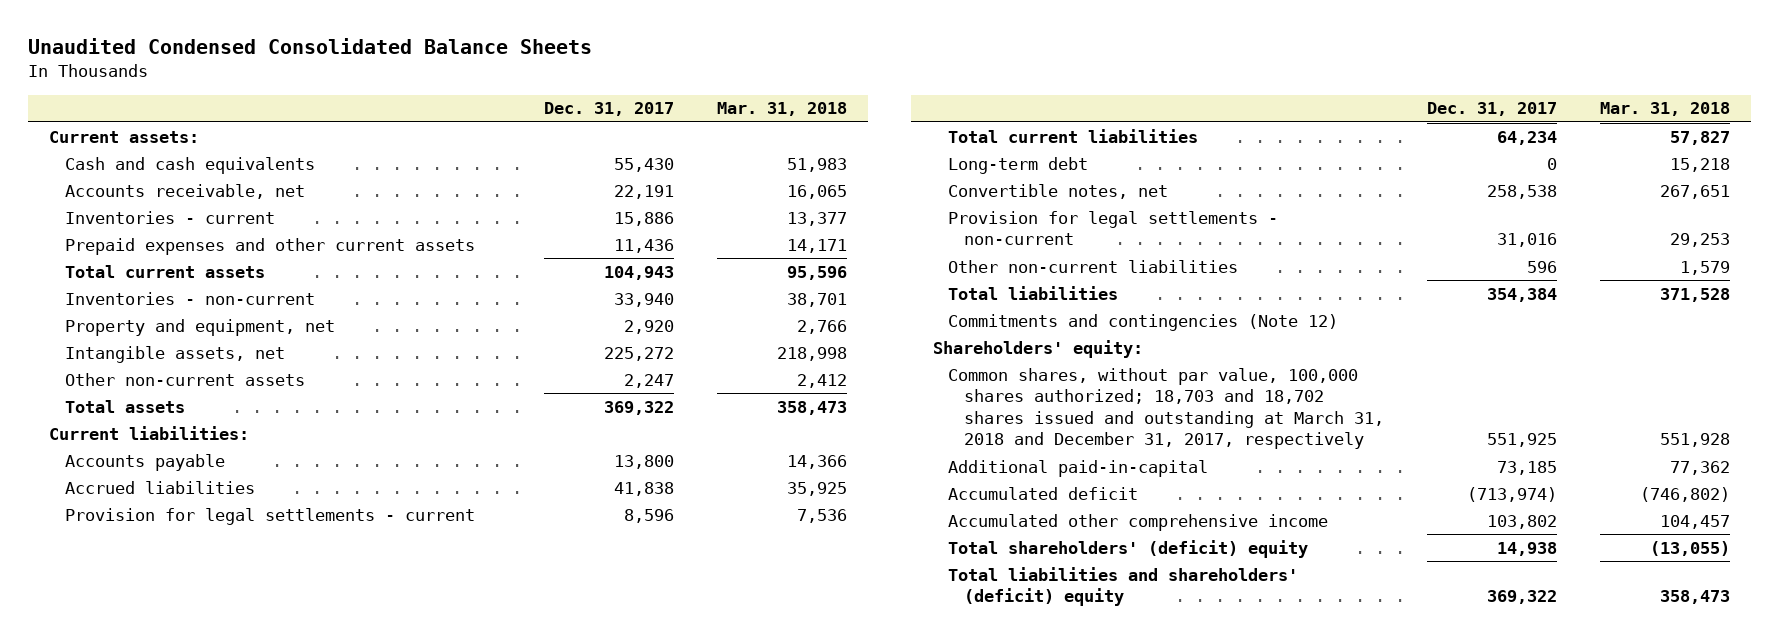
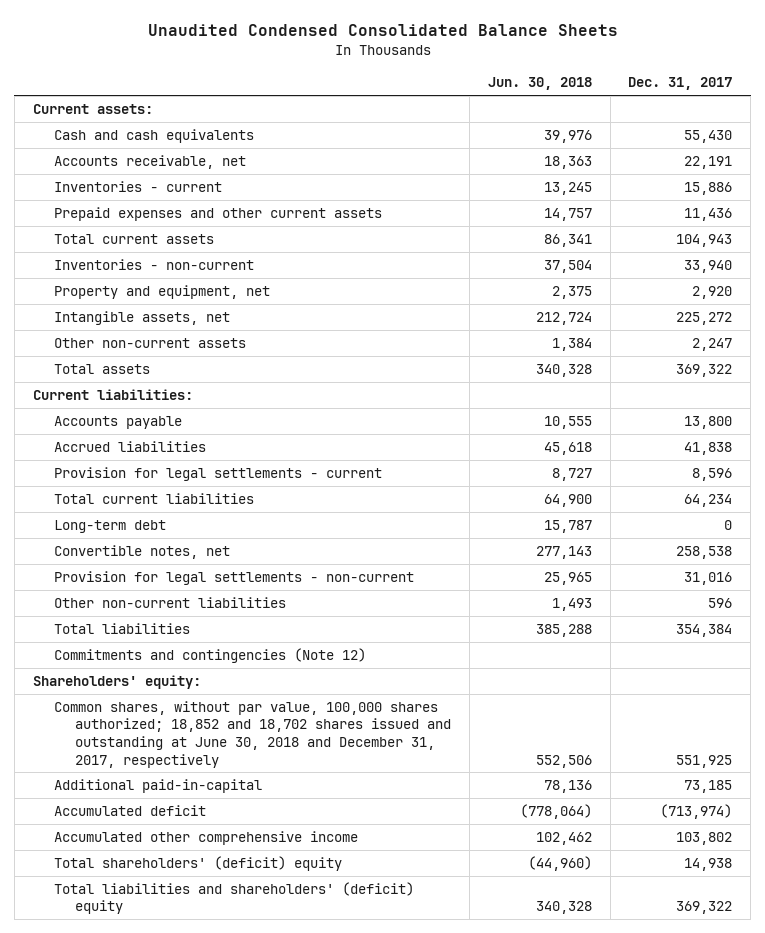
[716,102,847,117] Mar. 31, 2018 -> none
none -> [487,77,592,91] Jun. 30, 2018
[948,367,1384,450] Common shares, without par value, 100,000 shares authorized; 18,703 and 18,702 shares issued and outstanding at March 31, 2018 and December 31, 2017, respectively -> [53,700,451,768] Common shares, without par value, 100,000 shares authorized; 18,852 and 18,702 shares issued and outstanding at June 30, 2018 and December 31, 2017, respectively

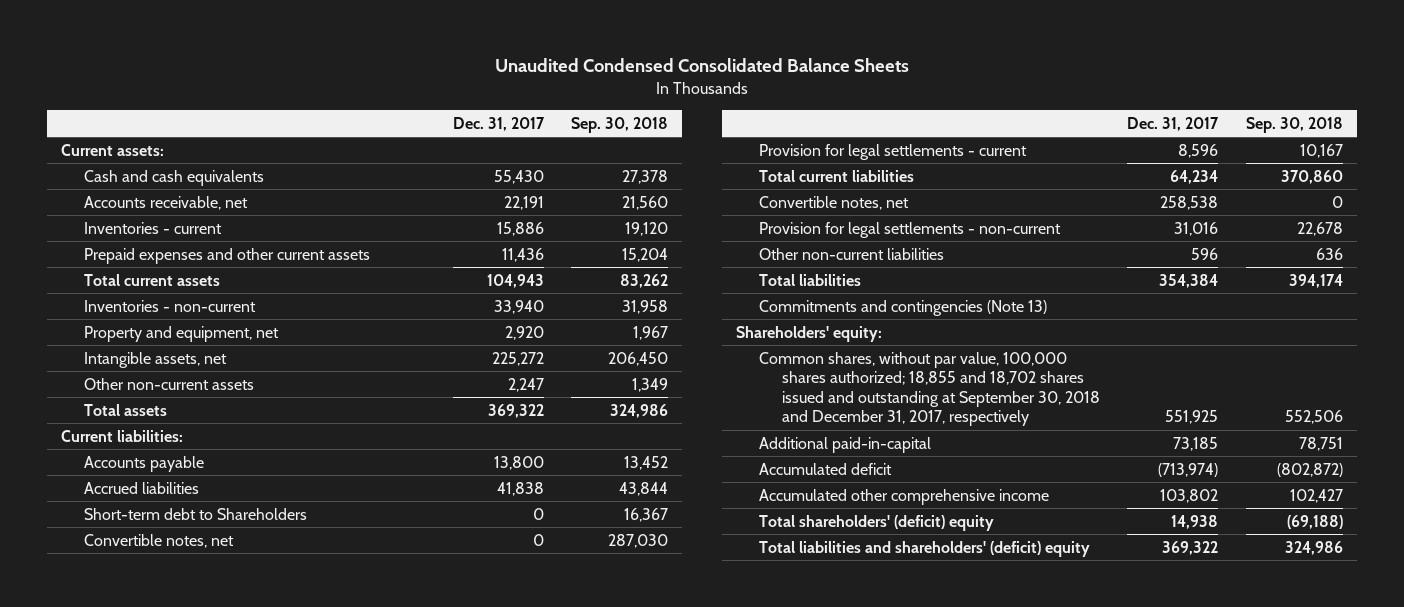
[487,77,592,91] Jun. 30, 2018 -> none
none -> [571,116,669,133] Sep. 30, 2018
none -> [84,507,308,520] Short-term debt to Shareholders
none -> [84,533,235,548] Convertible notes, net
[53,519,166,533] Long-term debt -> none
[53,647,366,663] Commitments and contingencies (Note 12) -> [758,299,1047,316] Commitments and contingencies (Note 13)
[53,700,451,768] Common shares, without par value, 100,000 shares authorized; 18,852 and 18,702 shares issued and outstanding at June 30, 2018 and December 31, 2017, respectively -> [758,351,1101,427] Common shares, without par value, 100,000 shares authorized; 18,855 and 18,702 shares issued and outstanding at September 30, 2018 and December 31, 2017, respectively

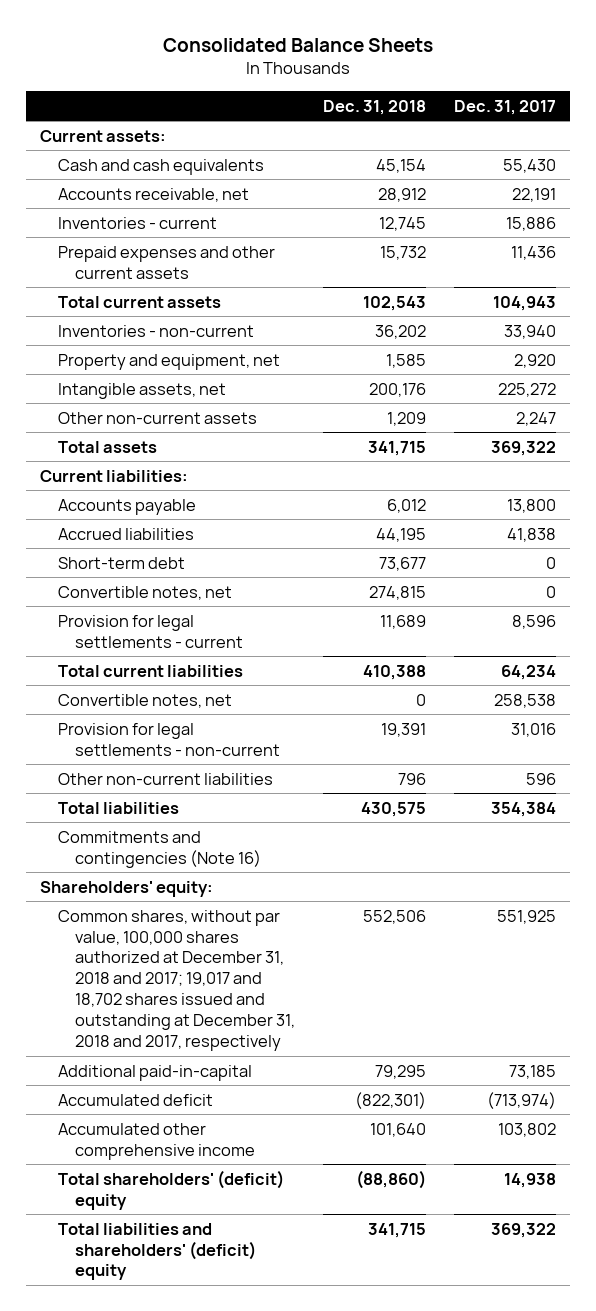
[495,58,910,73] Unaudited Condensed Consolidated Balance Sheets -> [163,37,434,52] Consolidated Balance Sheets
[571,116,669,133] Sep. 30, 2018 -> none
none -> [322,99,426,115] Dec. 31, 2018
[84,507,308,520] Short-term debt to Shareholders -> [57,556,185,569] Short-term debt
[758,299,1047,316] Commitments and contingencies (Note 13) -> [57,830,261,868] Commitments and contingencies (Note 16)
[758,351,1101,427] Common shares, without par value, 100,000 shares authorized; 18,855 and 18,702 shares issued and outstanding at September 30, 2018 and December 31, 2017, respectively -> [57,909,295,1051] Common shares, without par value, 100,000 shares authorized at December 31, 2018 and 2017; 19,017 and 18,702 shares issued and outstanding at December 31, 2018 and 2017, respectively

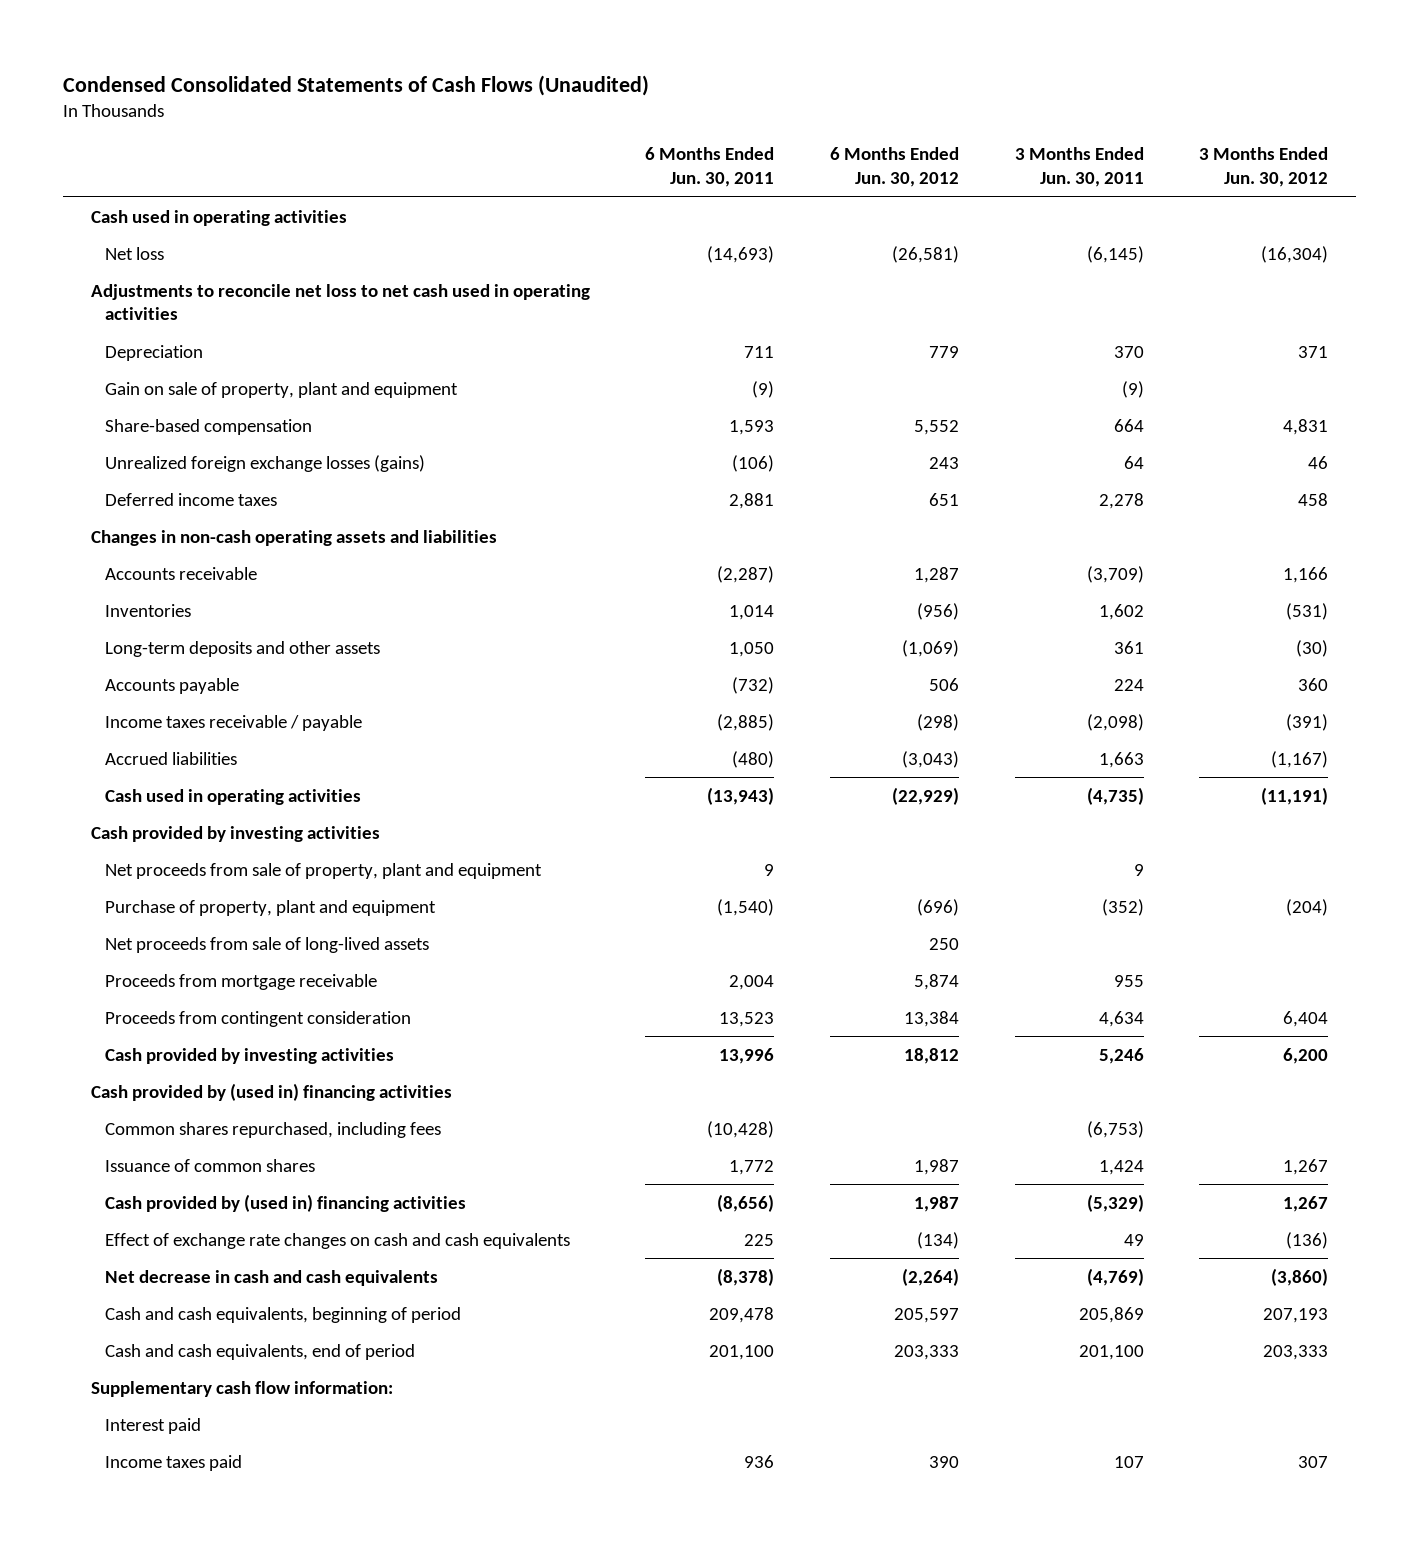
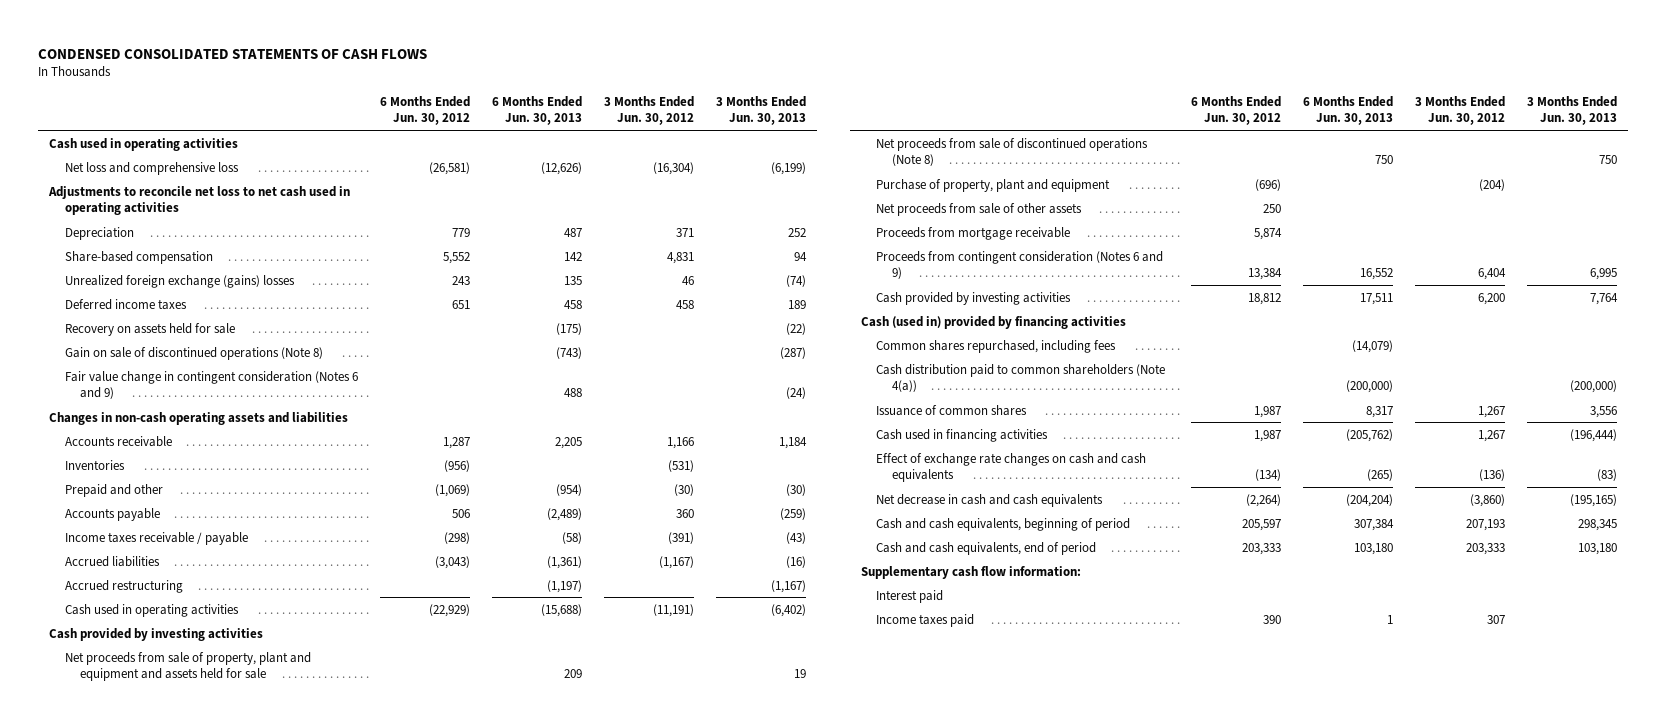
[62,74,649,96] Condensed Consolidated Statements of Cash Flows (Unaudited) -> [38,48,428,59] CONDENSED CONSOLIDATED STATEMENTS OF CASH FLOWS
[645,147,775,188] 6 Months Ended Jun. 30, 2011 -> none
[1014,147,1144,188] 3 Months Ended Jun. 30, 2011 -> none
none -> [491,96,582,126] 6 Months Ended Jun. 30, 2013
none -> [715,96,806,126] 3 Months Ended Jun. 30, 2013
[105,246,165,260] Net loss -> [64,161,239,175] Net loss and comprehensive loss
[105,381,459,398] Gain on sale of property, plant and equipment -> none
[105,454,426,472] Unrealized foreign exchange losses (gains) -> [64,274,295,288] Unrealized foreign exchange (gains) losses
none -> [64,322,235,336] Recovery on assets held for sale
none -> [64,346,323,360] Gain on sale of discontinued operations (Note 8)
none -> [64,370,358,399] Fair value change in contingent consideration (Notes 6 and 9)
[105,640,381,657] Long-term deposits and other assets -> [64,483,163,497] Prepaid and other
none -> [64,579,183,593] Accrued restructuring
[105,862,543,879] Net proceeds from sale of property, plant and equipment -> [64,651,311,681] Net proceeds from sale of property, plant and equipment and assets held for sale
none -> [876,137,1149,166] Net proceeds from sale of discontinued operations (Note 8)
[105,936,430,953] Net proceeds from sale of long-lived assets -> [876,202,1083,216] Net proceeds from sale of other assets
[105,1010,412,1027] Proceeds from contingent consideration -> [876,250,1164,279] Proceeds from contingent consideration (Notes 6 and 9)
[90,1082,452,1101] Cash provided by (used in) financing activities -> [860,315,1126,329] Cash (used in) provided by financing activities
none -> [876,363,1166,392] Cash distribution paid to common shareholders (Note 4(a))
[105,1193,467,1212] Cash provided by (used in) financing activities -> [876,428,1049,442] Cash used in financing activities

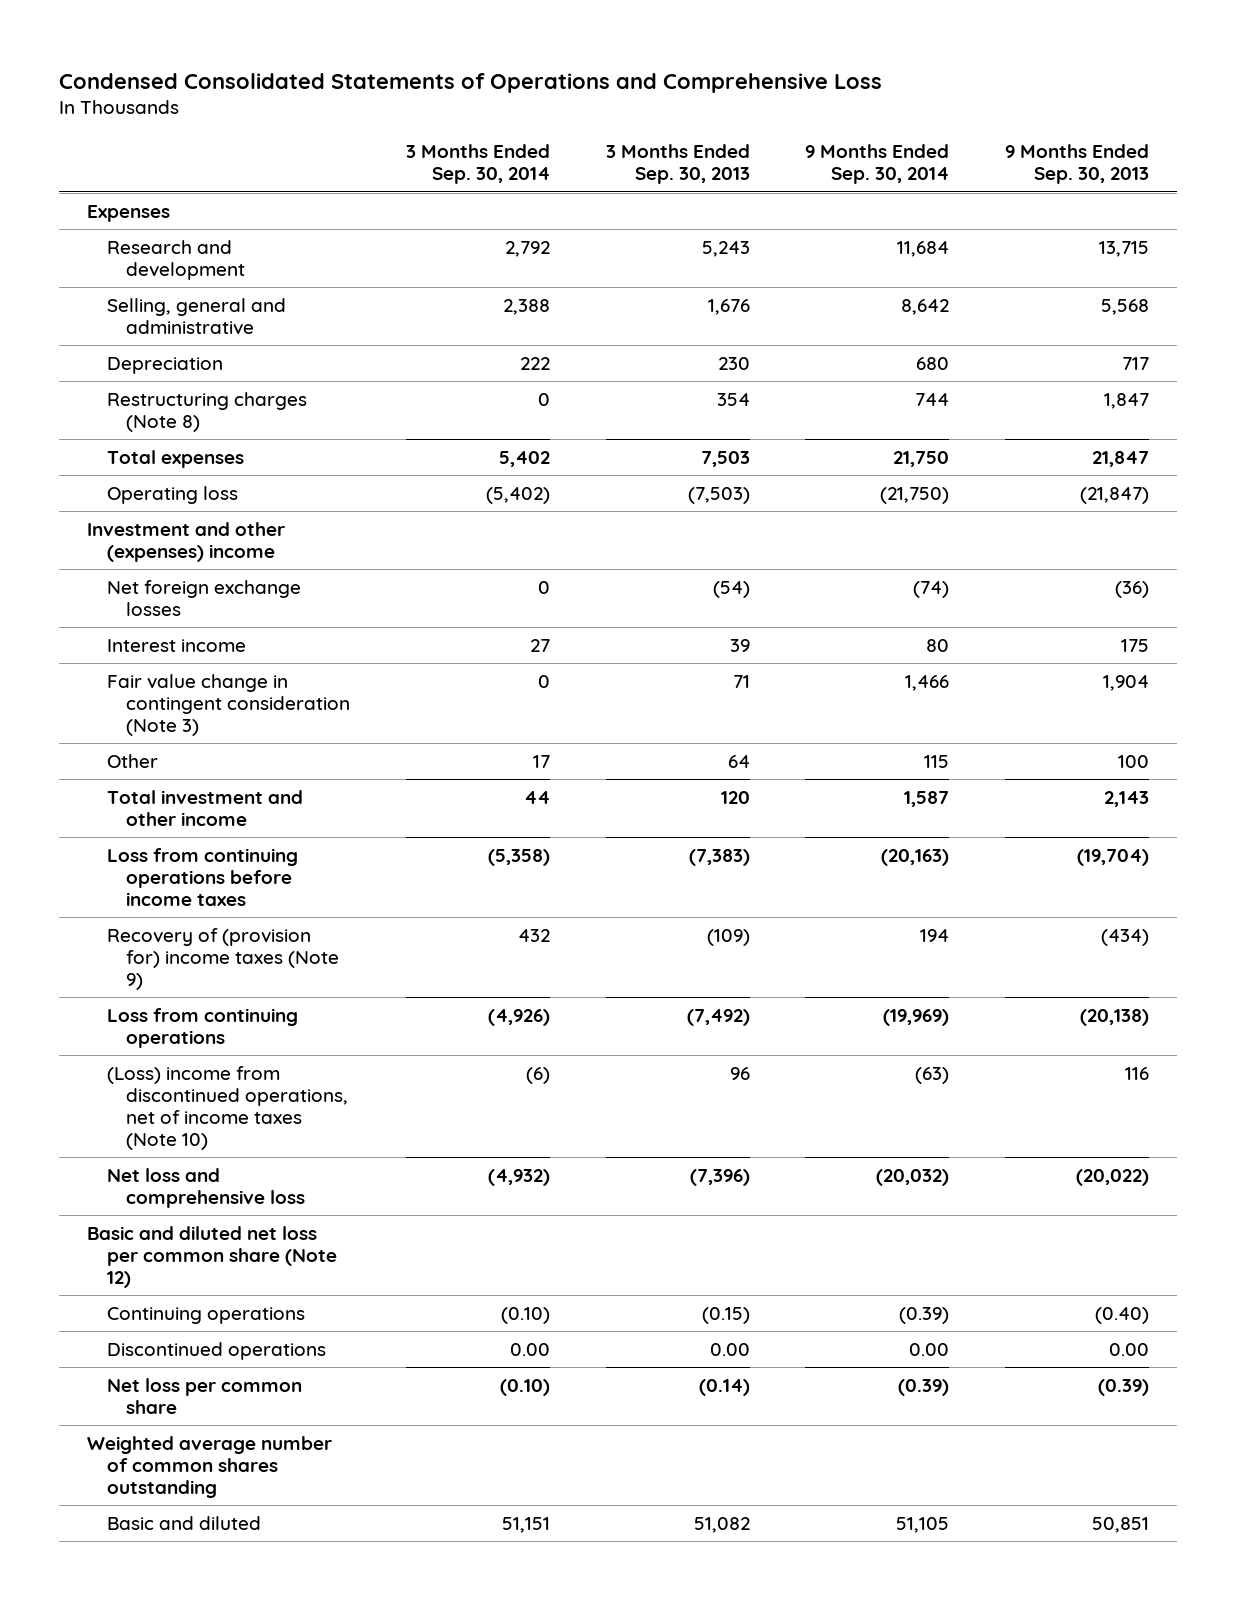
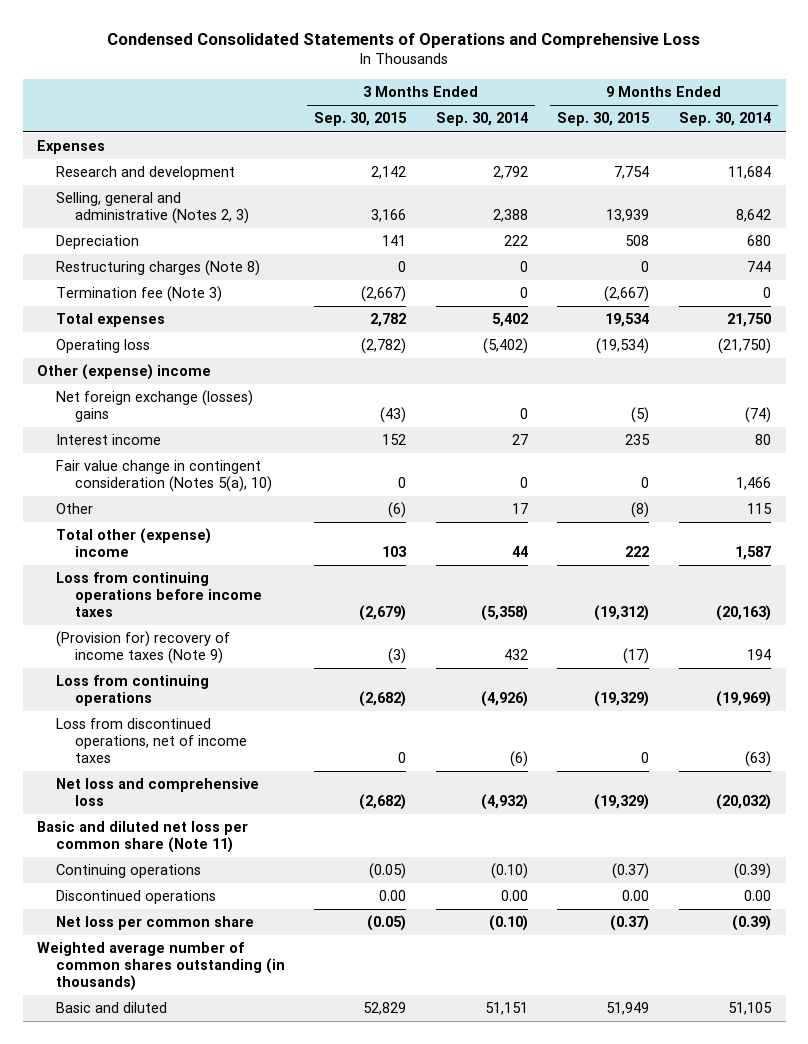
[605,144,750,185] 3 Months Ended Sep. 30, 2013 -> none
[1004,144,1149,185] 9 Months Ended Sep. 30, 2013 -> none
none -> [314,112,408,127] Sep. 30, 2015
none -> [557,112,651,127] Sep. 30, 2015
[106,297,286,335] Selling, general and administrative -> [56,192,249,225] Selling, general and administrative (Notes 2, 3)
none -> [56,286,223,303] Termination fee (Note 3)
[87,521,286,562] Investment and other (expenses) income -> [37,364,212,381] Other (expense) income
[106,579,301,616] Net foreign exchange losses -> [56,390,254,423] Net foreign exchange (losses) gains
[106,673,351,736] Fair value change in contingent consideration (Note 3) -> [56,460,272,493] Fair value change in contingent consideration (Notes 5(a), 10)
[106,789,303,826] Total investment and other income -> [56,528,212,558] Total other (expense) income
[106,927,340,990] Recovery of (provision for) income taxes (Note 9) -> [56,631,231,665] (Provision for) recovery of income taxes (Note 9)
[106,1065,349,1150] (Loss) income from discontinued operations, net of income taxes (Note 10) -> [56,718,247,763] Loss from discontinued operations, net of income taxes
[87,1225,337,1288] Basic and diluted net loss per common share (Note 12) -> [37,821,249,854] Basic and diluted net loss per common share (Note 11)
[87,1435,333,1498] Weighted average number of common shares outstanding -> [37,942,286,991] Weighted average number of common shares outstanding (in thousands)

